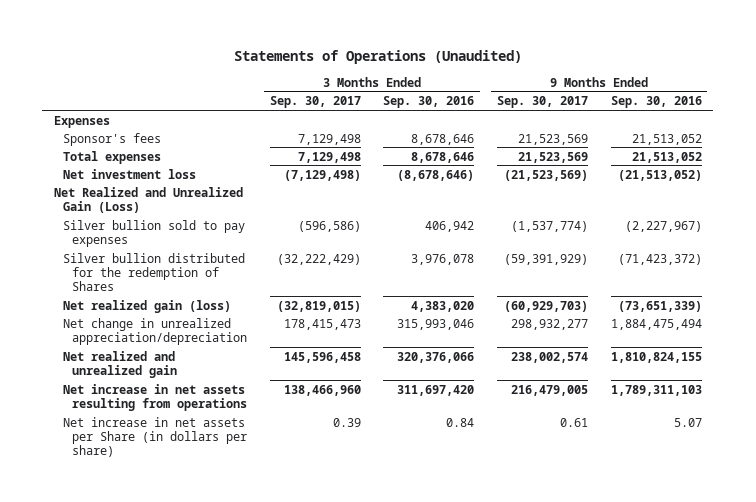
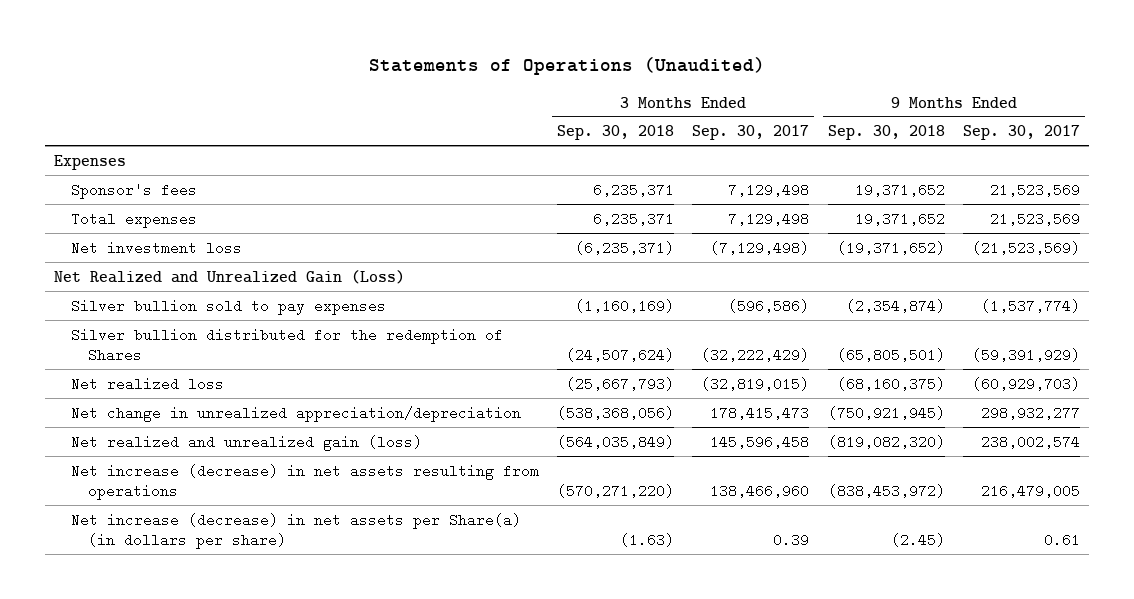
[383,96,475,109] Sep. 30, 2016 -> none
[610,96,702,109] Sep. 30, 2016 -> none
none -> [557,125,675,141] Sep. 30, 2018
none -> [827,125,945,141] Sep. 30, 2018
[62,299,231,313] Net realized gain (loss) -> [70,376,224,391] Net realized loss
[62,350,177,379] Net realized and unrealized gain -> [70,434,422,451] Net realized and unrealized gain (loss)
[62,383,247,412] Net increase in net assets resulting from operations -> [70,463,539,501] Net increase (decrease) in net assets resulting from operations
[62,416,247,458] Net increase in net assets per Share (in dollars per share) -> [70,512,521,550] Net increase (decrease) in net assets per Share(a) (in dollars per share)

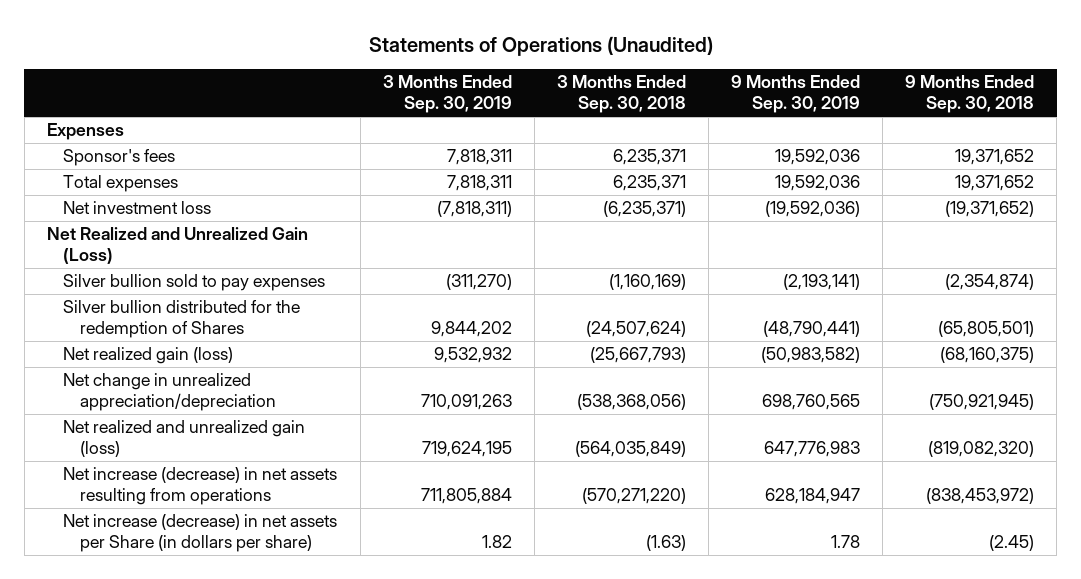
[692,125,810,141] Sep. 30, 2017 -> none
[962,125,1080,141] Sep. 30, 2017 -> none
none -> [382,75,512,114] 3 Months Ended Sep. 30, 2019
none -> [731,75,861,114] 9 Months Ended Sep. 30, 2019
[70,376,224,391] Net realized loss -> [63,347,234,365] Net realized gain (loss)
[70,512,521,550] Net increase (decrease) in net assets per Share(a) (in dollars per share) -> [63,514,338,553] Net increase (decrease) in net assets per Share (in dollars per share)

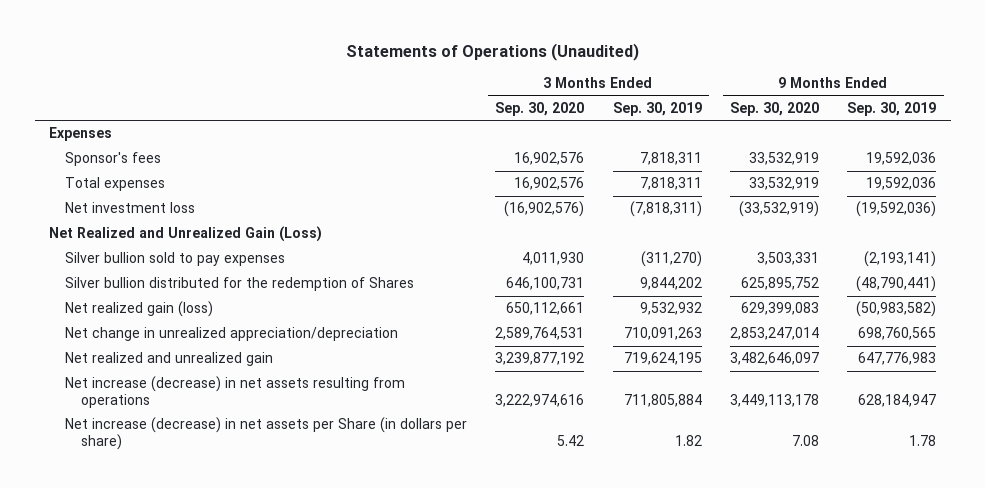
[556,75,686,114] 3 Months Ended Sep. 30, 2018 -> none
[905,75,1035,114] 9 Months Ended Sep. 30, 2018 -> none
none -> [495,101,585,116] Sep. 30, 2020
none -> [730,101,820,116] Sep. 30, 2020
[63,420,306,458] Net realized and unrealized gain (loss) -> [64,352,273,367] Net realized and unrealized gain

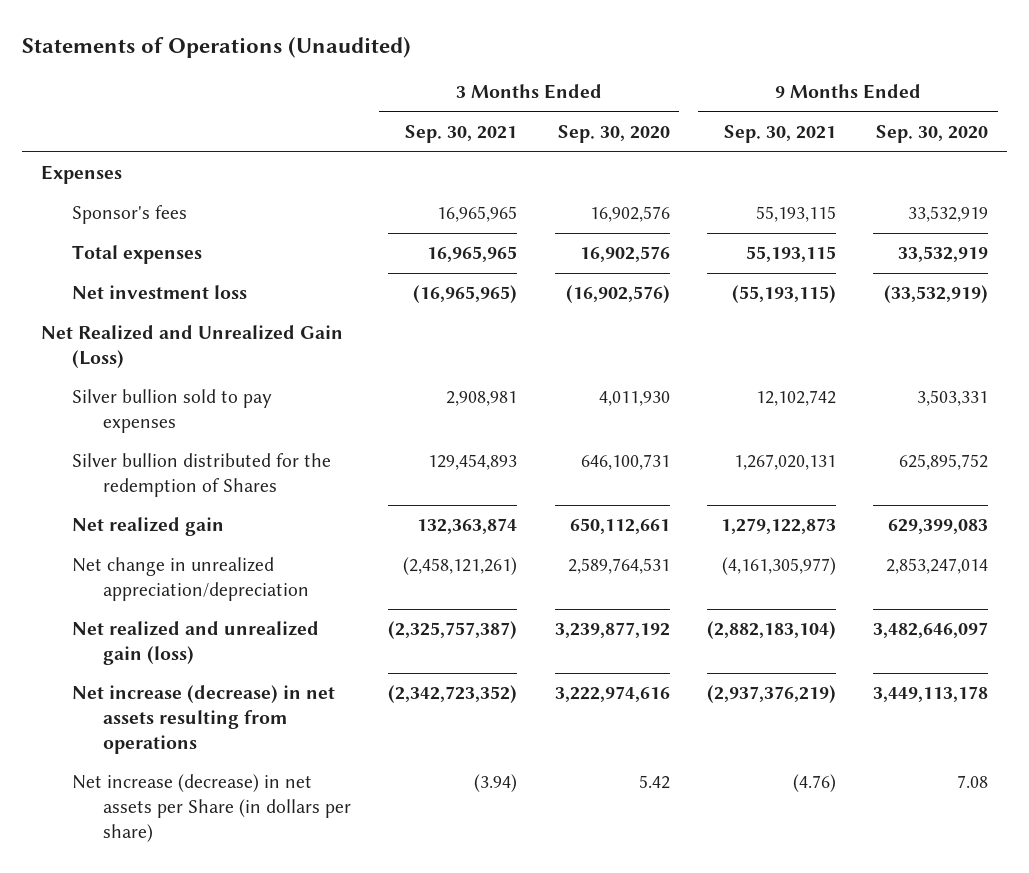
[612,101,702,116] Sep. 30, 2019 -> none
[847,101,937,116] Sep. 30, 2019 -> none
none -> [405,125,518,144] Sep. 30, 2021
none -> [724,125,837,144] Sep. 30, 2021
[64,301,213,318] Net realized gain (loss) -> [71,517,224,537] Net realized gain
[64,352,273,367] Net realized and unrealized gain -> [71,621,319,665] Net realized and unrealized gain (loss)

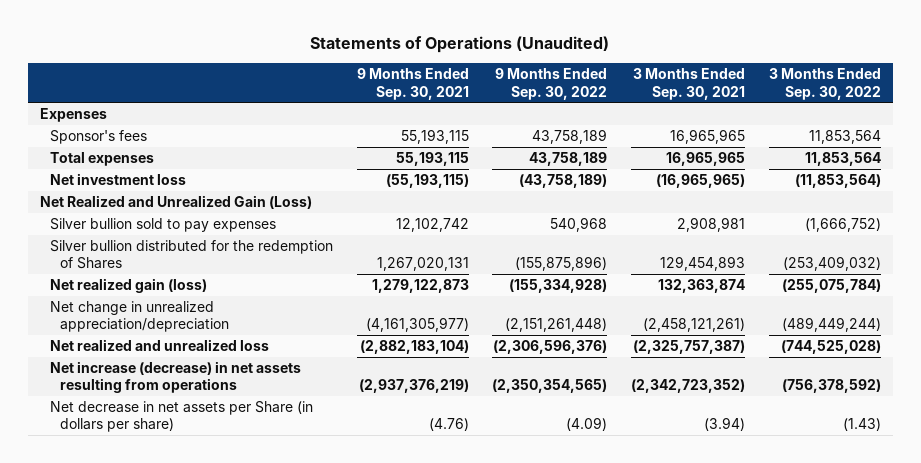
[557,125,670,144] Sep. 30, 2020 -> none
[876,125,989,144] Sep. 30, 2020 -> none
none -> [495,68,608,100] 9 Months Ended Sep. 30, 2022
none -> [768,68,881,100] 3 Months Ended Sep. 30, 2022
[71,517,224,537] Net realized gain -> [49,278,207,294] Net realized gain (loss)
[71,621,319,665] Net realized and unrealized gain (loss) -> [49,339,269,352] Net realized and unrealized loss
[71,774,351,842] Net increase (decrease) in net assets per Share (in dollars per share) -> [49,401,313,433] Net decrease in net assets per Share (in dollars per share)

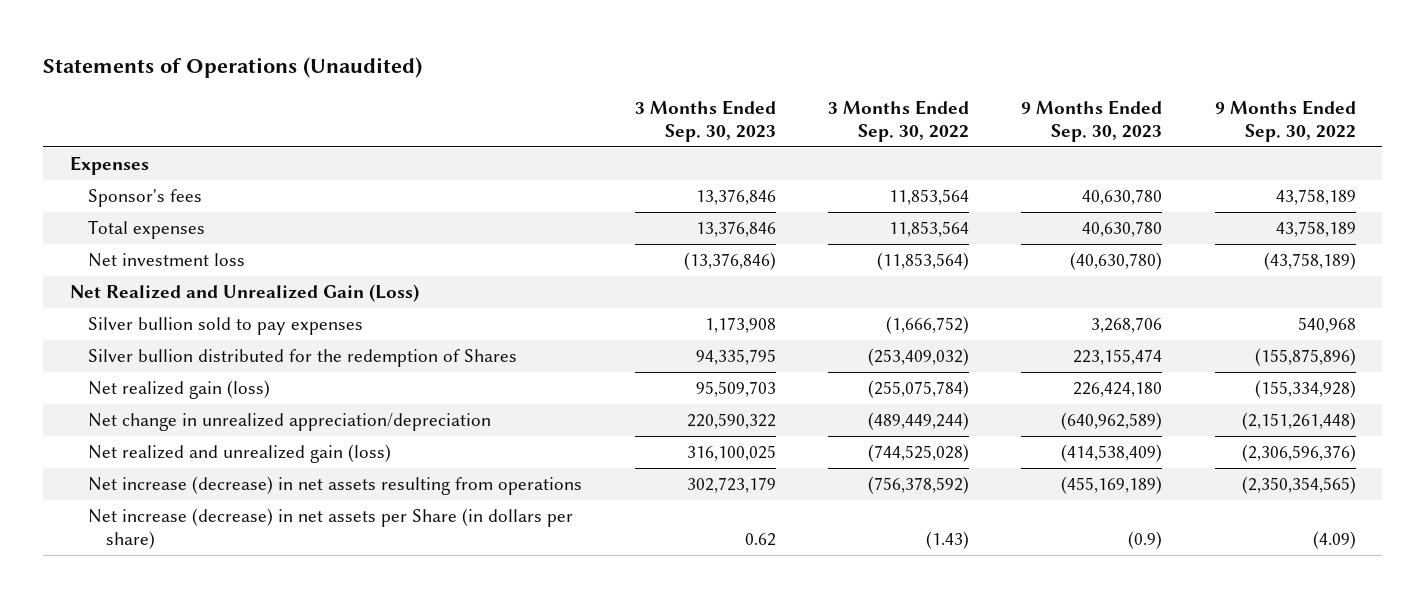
[356,68,469,100] 9 Months Ended Sep. 30, 2021 -> none
[633,68,746,100] 3 Months Ended Sep. 30, 2021 -> none
none -> [634,100,776,143] 3 Months Ended Sep. 30, 2023
none -> [1021,100,1163,143] 9 Months Ended Sep. 30, 2023
[49,339,269,352] Net realized and unrealized loss -> [88,444,392,464] Net realized and unrealized gain (loss)
[49,401,313,433] Net decrease in net assets per Share (in dollars per share) -> [88,508,574,550] Net increase (decrease) in net assets per Share (in dollars per share)

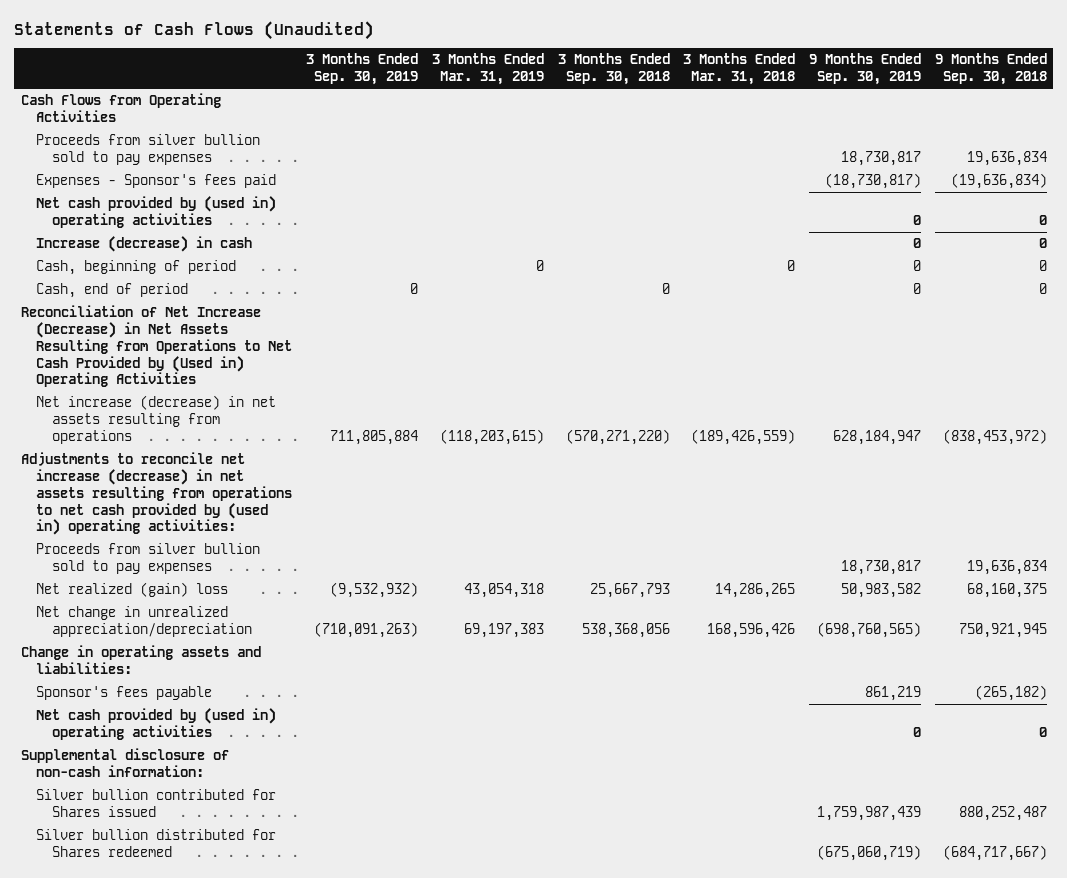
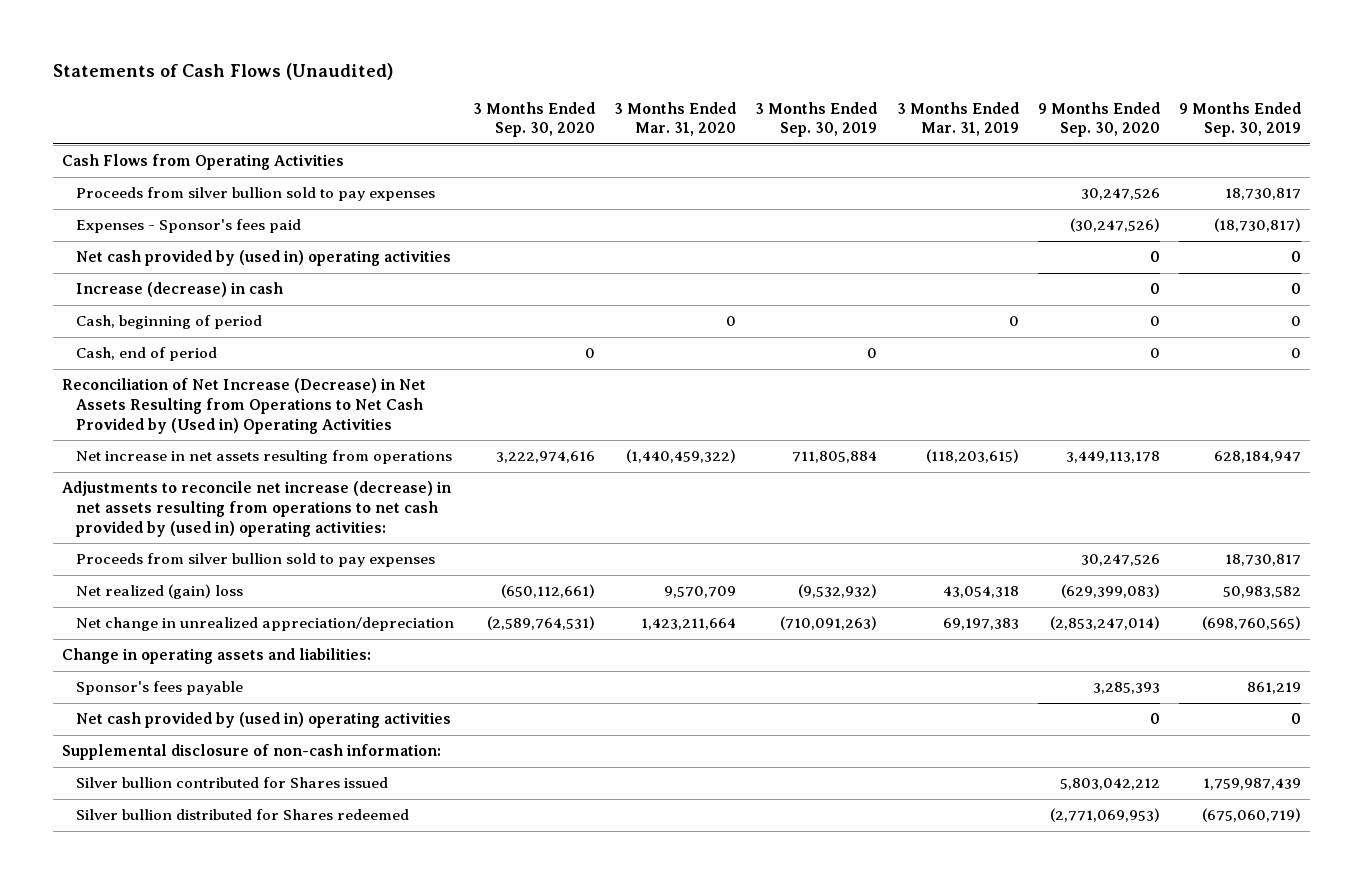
[557,53,670,86] 3 Months Ended Sep. 30, 2018 -> none
[683,53,796,86] 3 Months Ended Mar. 31, 2018 -> none
[934,53,1047,86] 9 Months Ended Sep. 30, 2018 -> none
none -> [473,101,596,138] 3 Months Ended Sep. 30, 2020
none -> [614,101,737,137] 3 Months Ended Mar. 31, 2020
none -> [1037,101,1160,138] 9 Months Ended Sep. 30, 2020
[36,395,277,444] Net increase (decrease) in net assets resulting from operations -> [76,450,453,465] Net increase in net assets resulting from operations

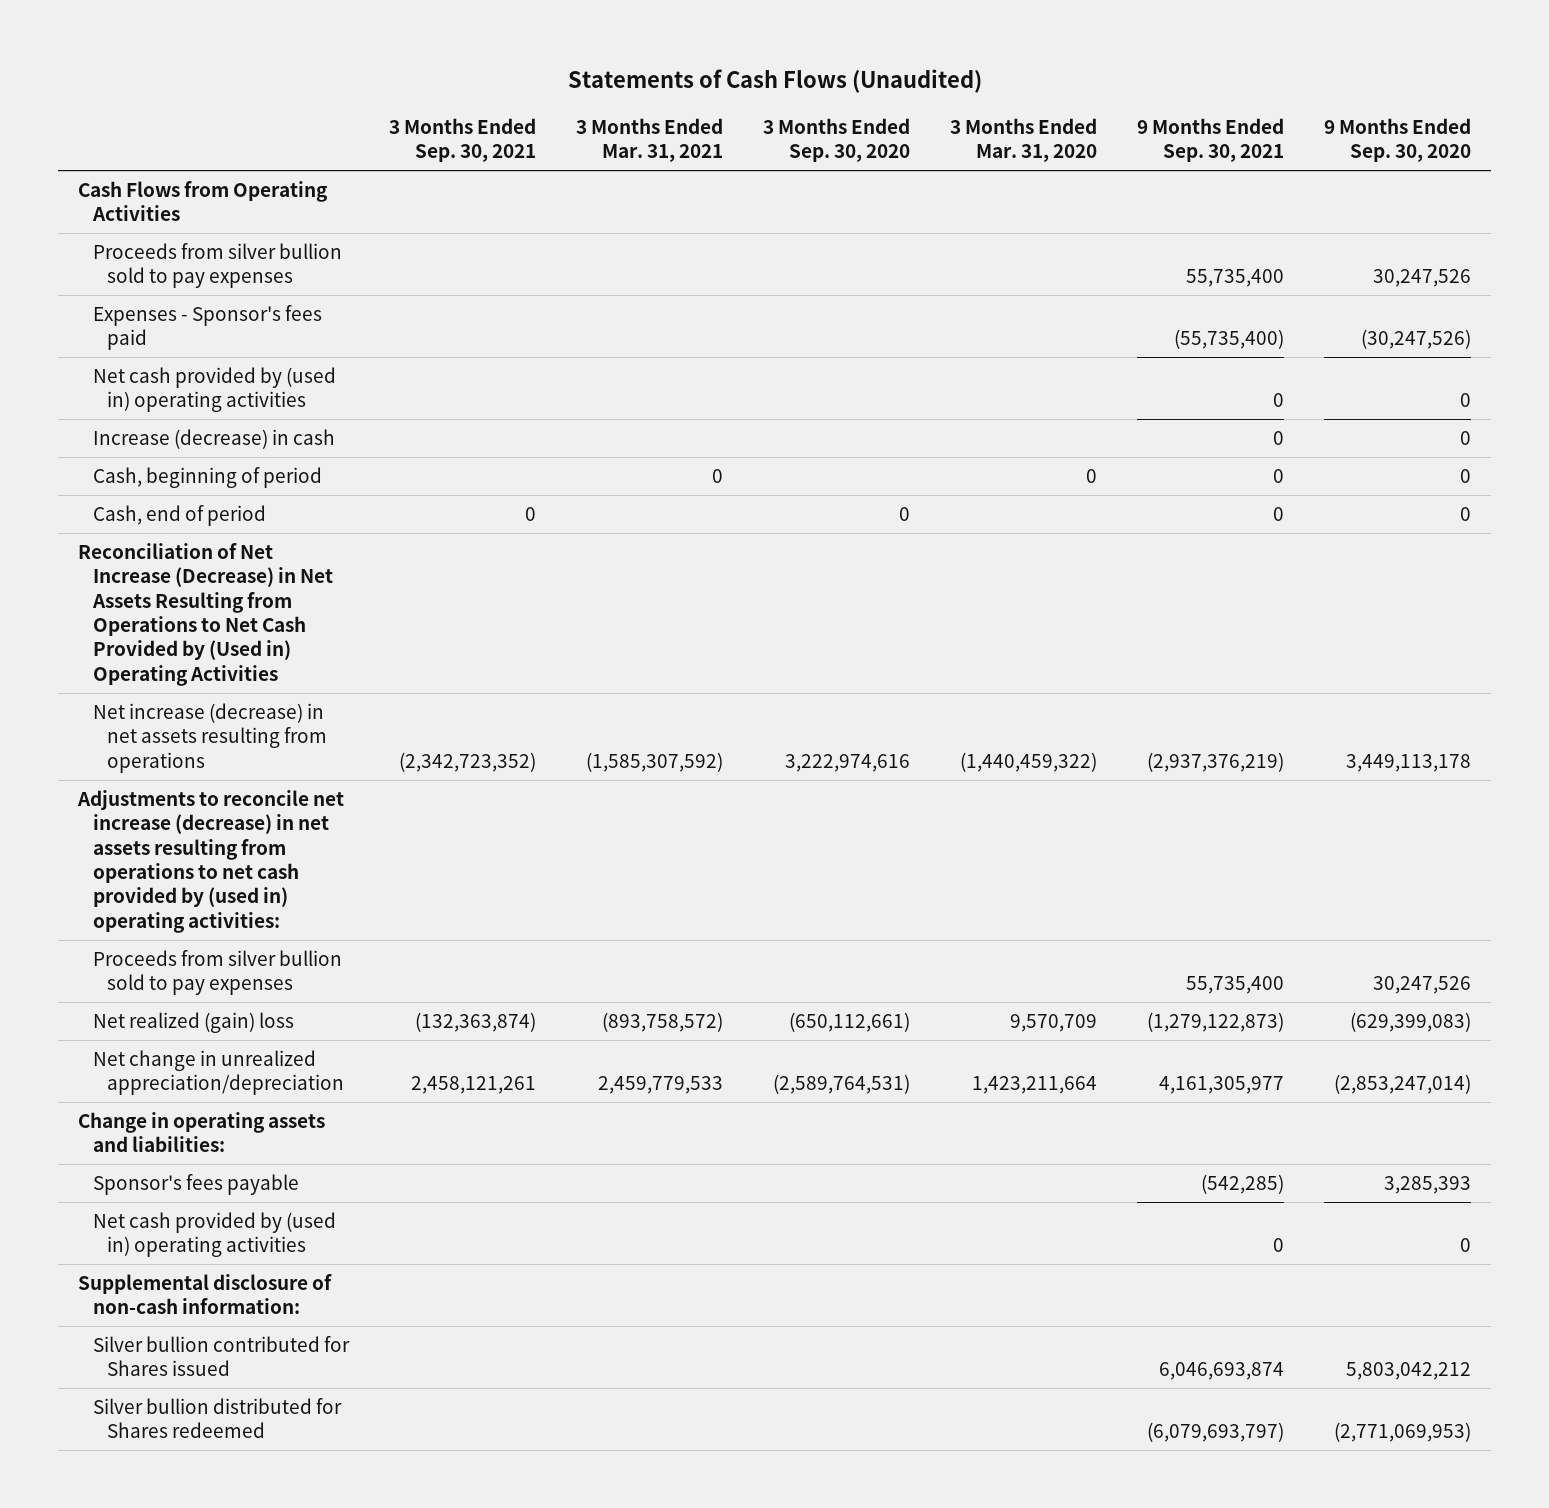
[755,101,878,138] 3 Months Ended Sep. 30, 2019 -> none
[896,101,1019,137] 3 Months Ended Mar. 31, 2019 -> none
[1178,101,1301,138] 9 Months Ended Sep. 30, 2019 -> none
none -> [388,117,536,163] 3 Months Ended Sep. 30, 2021
none -> [575,117,723,163] 3 Months Ended Mar. 31, 2021
none -> [1136,117,1284,163] 9 Months Ended Sep. 30, 2021
[76,450,453,465] Net increase in net assets resulting from operations -> [92,703,327,773] Net increase (decrease) in net assets resulting from operations

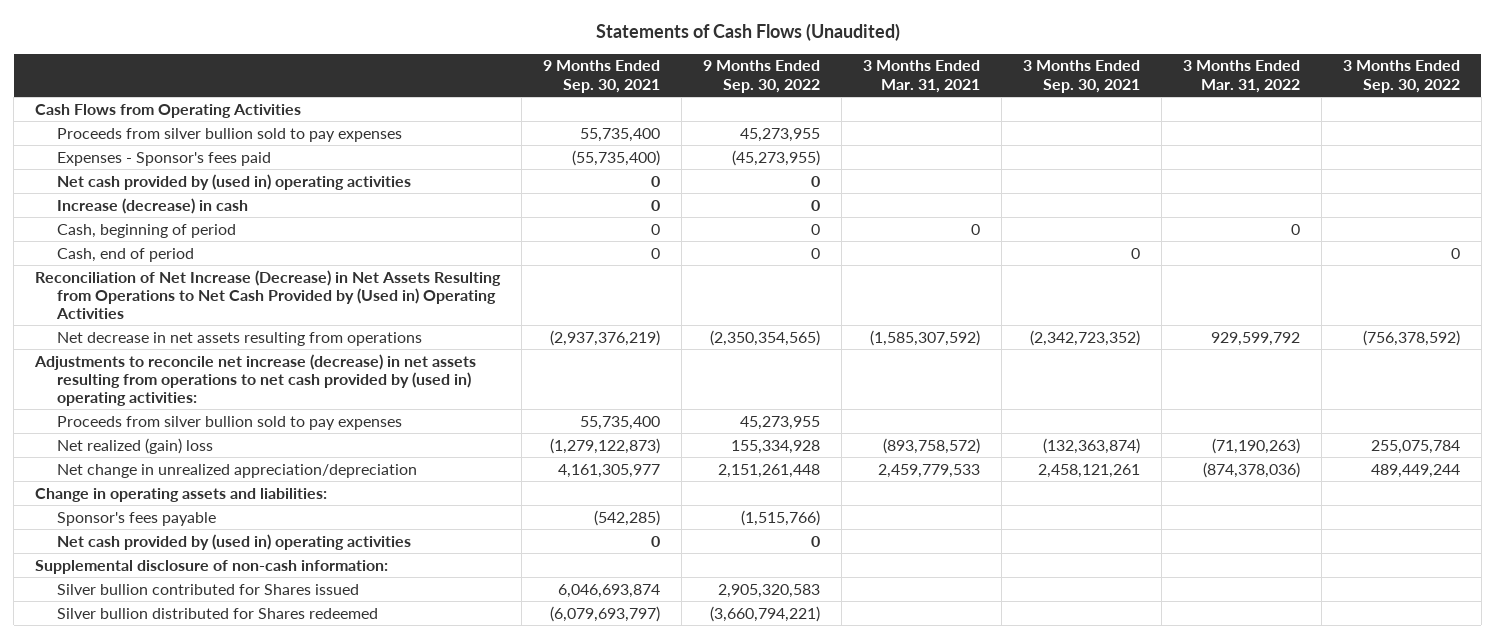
[762,117,910,163] 3 Months Ended Sep. 30, 2020 -> none
[949,117,1097,163] 3 Months Ended Mar. 31, 2020 -> none
[1323,117,1471,163] 9 Months Ended Sep. 30, 2020 -> none
none -> [703,60,821,93] 9 Months Ended Sep. 30, 2022
none -> [1182,60,1300,93] 3 Months Ended Mar. 31, 2022
none -> [1342,60,1460,93] 3 Months Ended Sep. 30, 2022
[92,703,327,773] Net increase (decrease) in net assets resulting from operations -> [57,331,423,346] Net decrease in net assets resulting from operations

